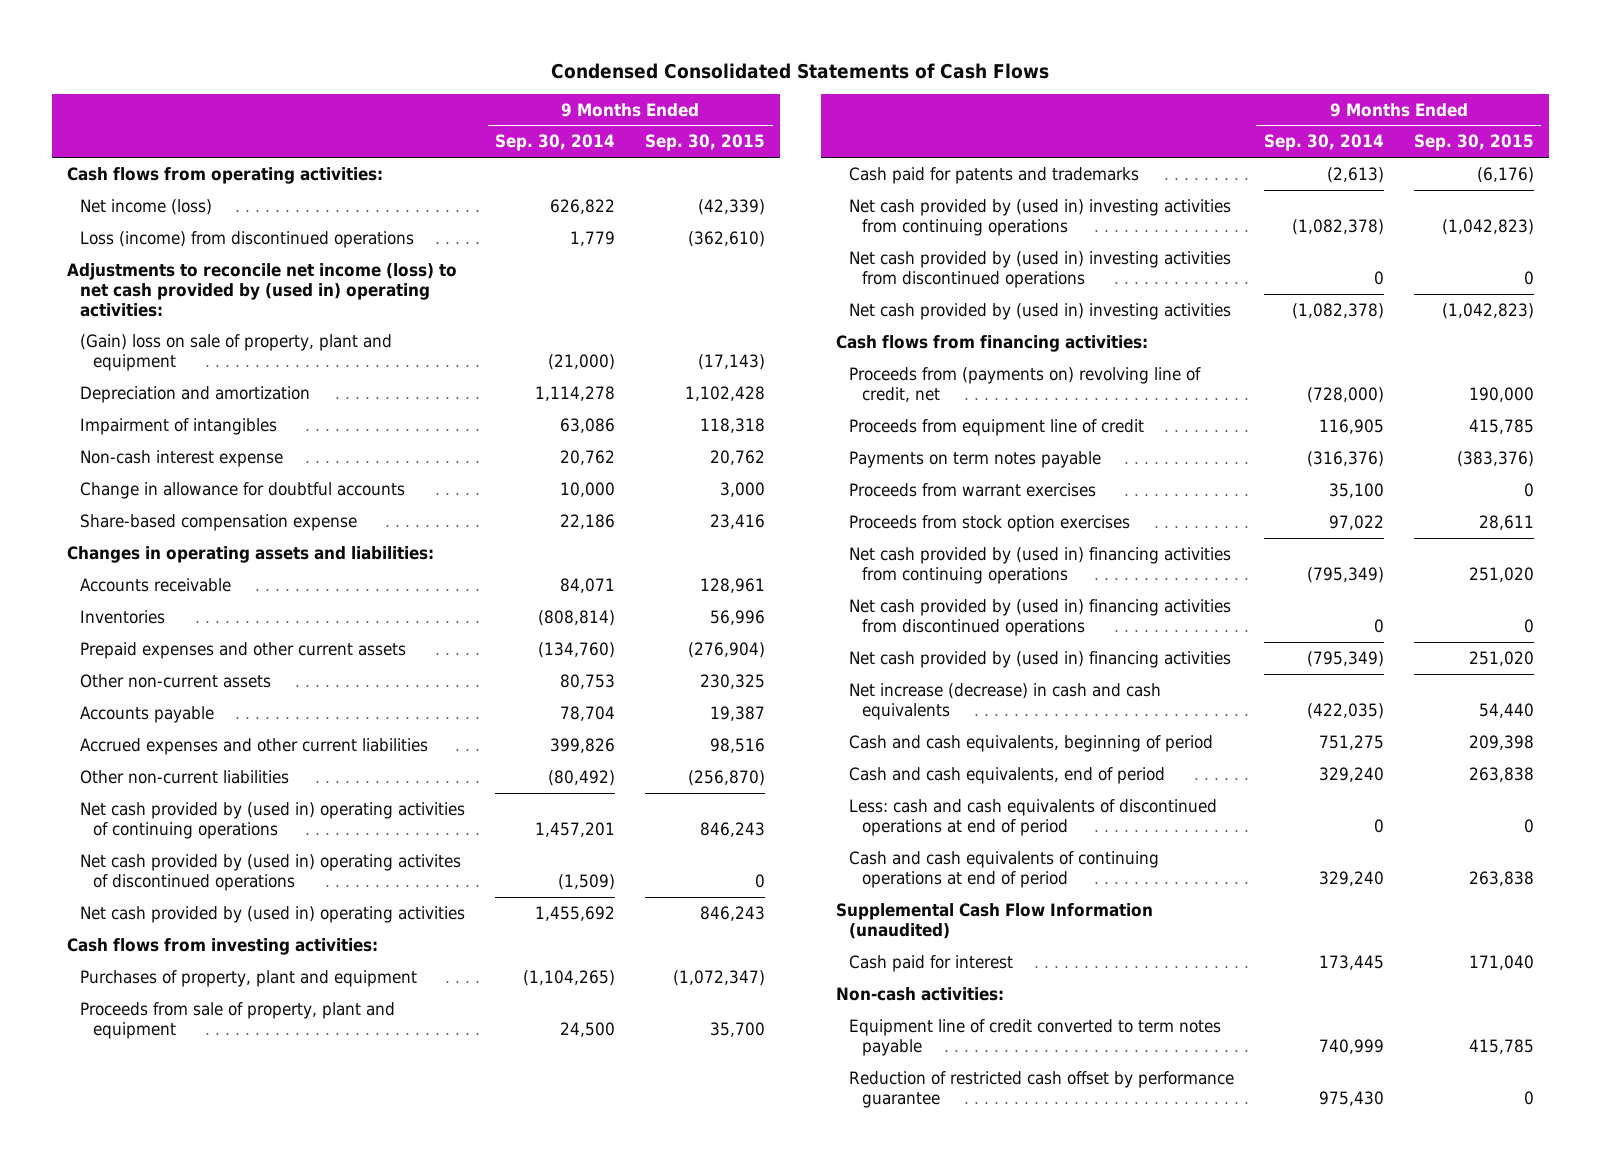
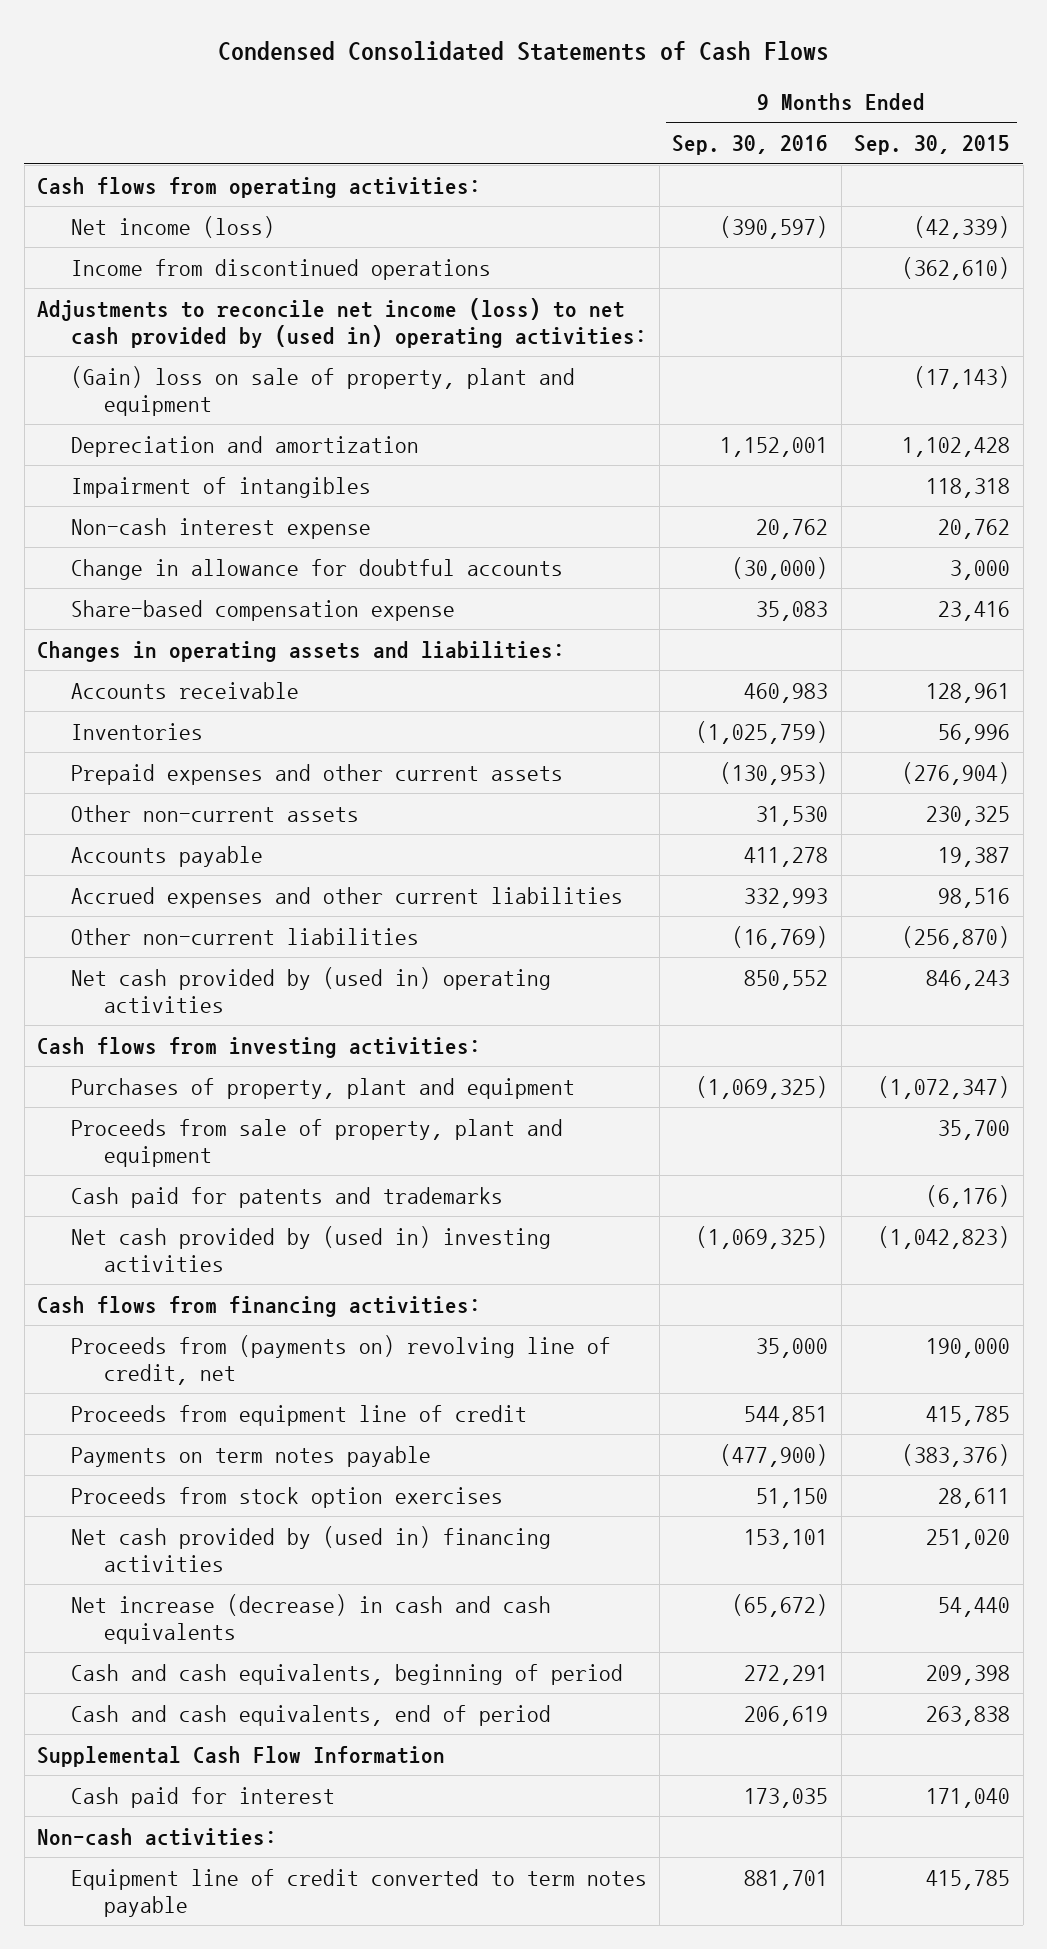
[495,134,616,152] Sep. 30, 2014 -> none
none -> [672,135,829,156] Sep. 30, 2016
[80,230,415,248] Loss (income) from discontinued operations -> [70,258,491,280] Income from discontinued operations
[80,801,466,839] Net cash provided by (used in) operating activities of continuing operations -> none
[80,853,462,891] Net cash provided by (used in) operating activites of discontinued operations -> none
[848,198,1231,236] Net cash provided by (used in) investing activities from continuing operations -> none
[848,250,1231,288] Net cash provided by (used in) investing activities from discontinued operations -> none
[848,482,1096,497] Proceeds from warrant exercises -> none
[848,546,1231,584] Net cash provided by (used in) financing activities from continuing operations -> none
[848,598,1231,636] Net cash provided by (used in) financing activities from discontinued operations -> none
[848,798,1217,836] Less: cash and cash equivalents of discontinued operations at end of period -> none
[848,850,1159,888] Cash and cash equivalents of continuing operations at end of period -> none
[835,902,1153,939] Supplemental Cash Flow Information (unaudited) -> [37,1745,446,1767] Supplemental Cash Flow Information
[848,1070,1234,1108] Reduction of restricted cash offset by performance guarantee -> none

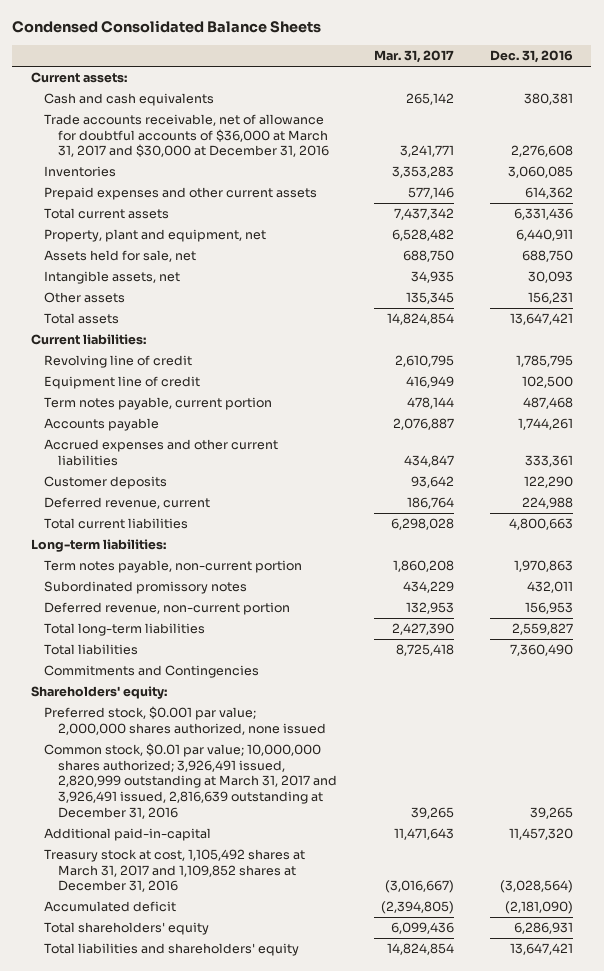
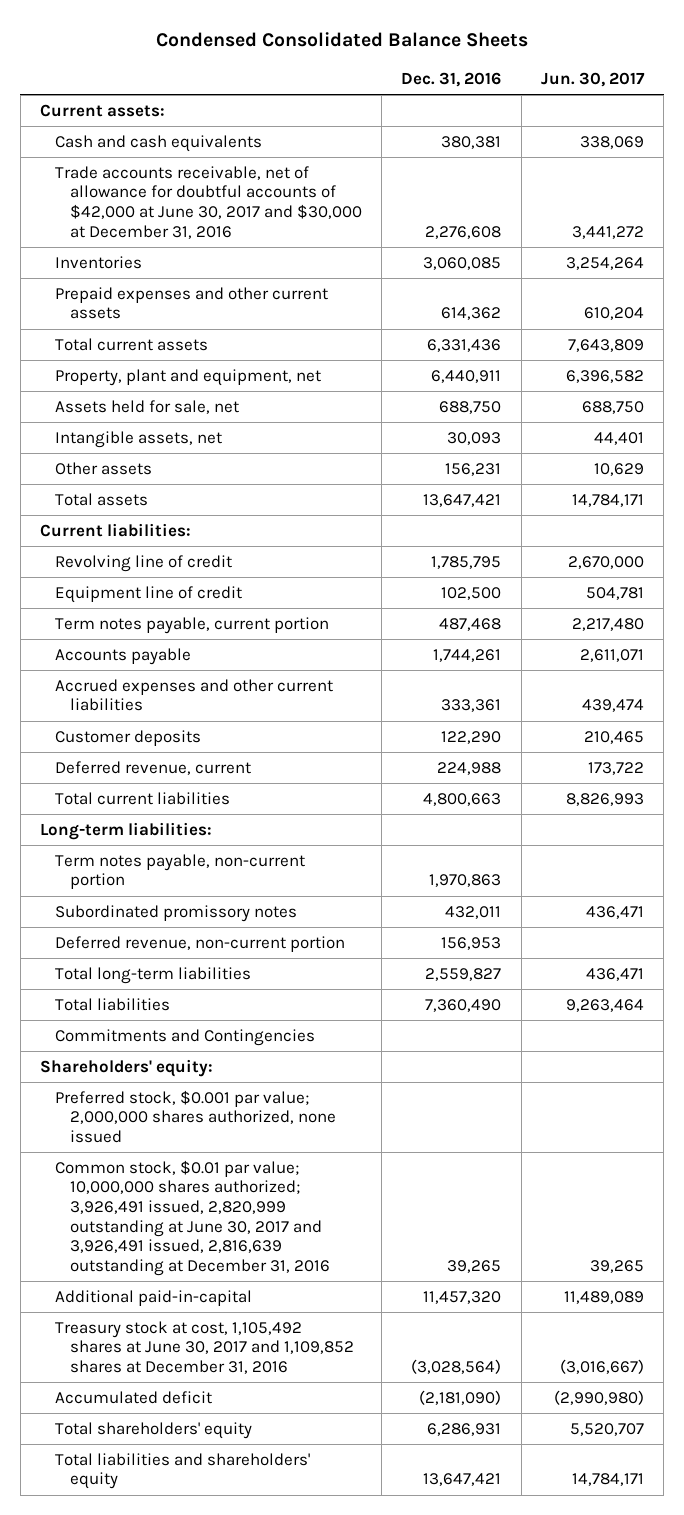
[373,50,454,64] Mar. 31, 2017 -> none
none -> [540,72,645,88] Jun. 30, 2017
[44,114,330,158] Trade accounts receivable, net of allowance for doubtful accounts of $36,000 at March 31, 2017 and $30,000 at December 31, 2016 -> [54,165,362,239] Trade accounts receivable, net of allowance for doubtful accounts of $42,000 at June 30, 2017 and $30,000 at December 31, 2016
[44,743,338,819] Common stock, $0.01 par value; 10,000,000 shares authorized; 3,926,491 issued, 2,820,999 outstanding at March 31, 2017 and 3,926,491 issued, 2,816,639 outstanding at December 31, 2016 -> [54,1159,330,1276] Common stock, $0.01 par value; 10,000,000 shares authorized; 3,926,491 issued, 2,820,999 outstanding at June 30, 2017 and 3,926,491 issued, 2,816,639 outstanding at December 31, 2016
[44,849,306,893] Treasury stock at cost, 1,105,492 shares at March 31, 2017 and 1,109,852 shares at December 31, 2016 -> [54,1320,354,1375] Treasury stock at cost, 1,105,492 shares at June 30, 2017 and 1,109,852 shares at December 31, 2016

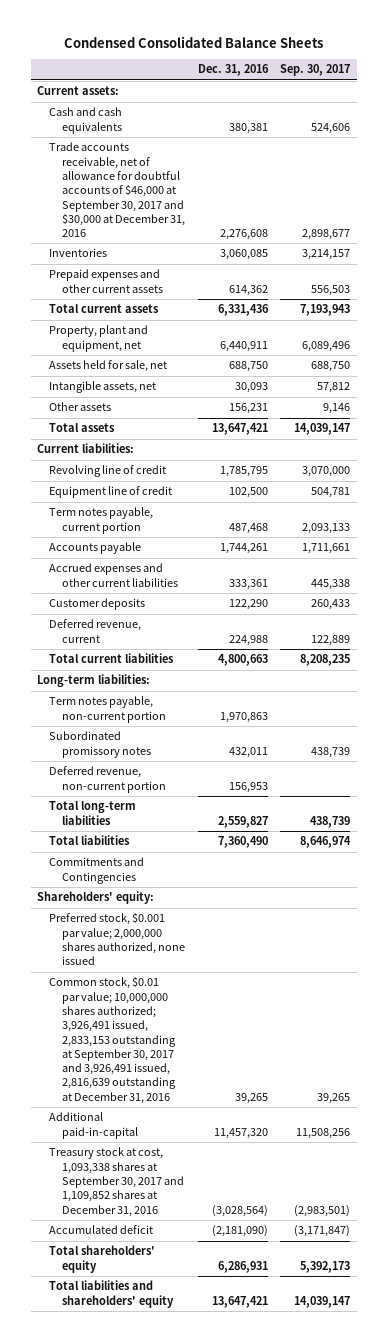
[540,72,645,88] Jun. 30, 2017 -> none
none -> [280,64,351,77] Sep. 30, 2017
[54,165,362,239] Trade accounts receivable, net of allowance for doubtful accounts of $42,000 at June 30, 2017 and $30,000 at December 31, 2016 -> [49,142,185,238] Trade accounts receivable, net of allowance for doubtful accounts of $46,000 at September 30, 2017 and $30,000 at December 31, 2016
[54,1159,330,1276] Common stock, $0.01 par value; 10,000,000 shares authorized; 3,926,491 issued, 2,820,999 outstanding at June 30, 2017 and 3,926,491 issued, 2,816,639 outstanding at December 31, 2016 -> [49,976,176,1104] Common stock, $0.01 par value; 10,000,000 shares authorized; 3,926,491 issued, 2,833,153 outstanding at September 30, 2017 and 3,926,491 issued, 2,816,639 outstanding at December 31, 2016
[54,1320,354,1375] Treasury stock at cost, 1,105,492 shares at June 30, 2017 and 1,109,852 shares at December 31, 2016 -> [49,1147,184,1217] Treasury stock at cost, 1,093,338 shares at September 30, 2017 and 1,109,852 shares at December 31, 2016

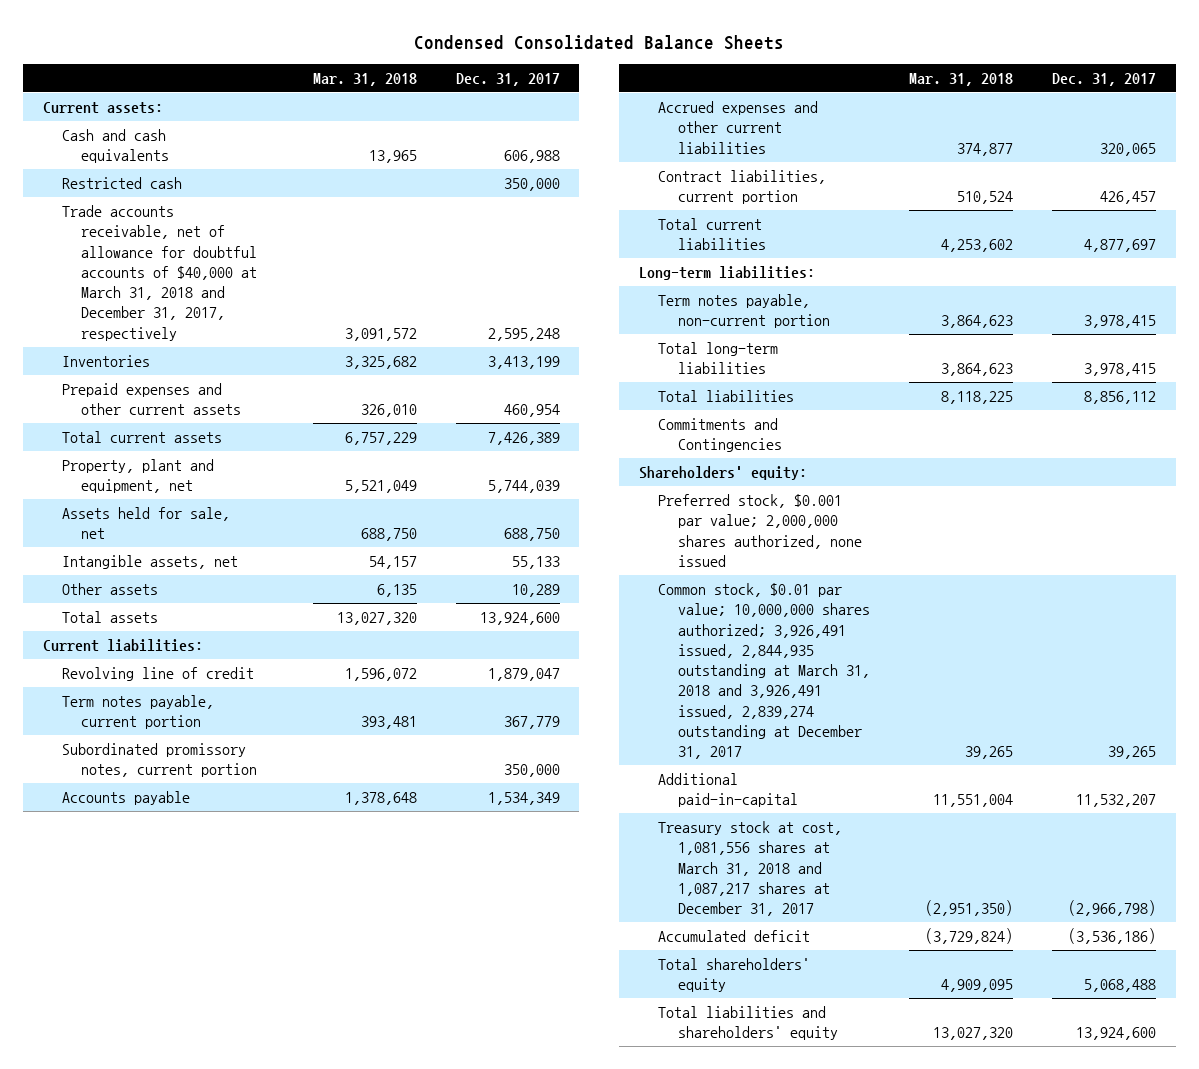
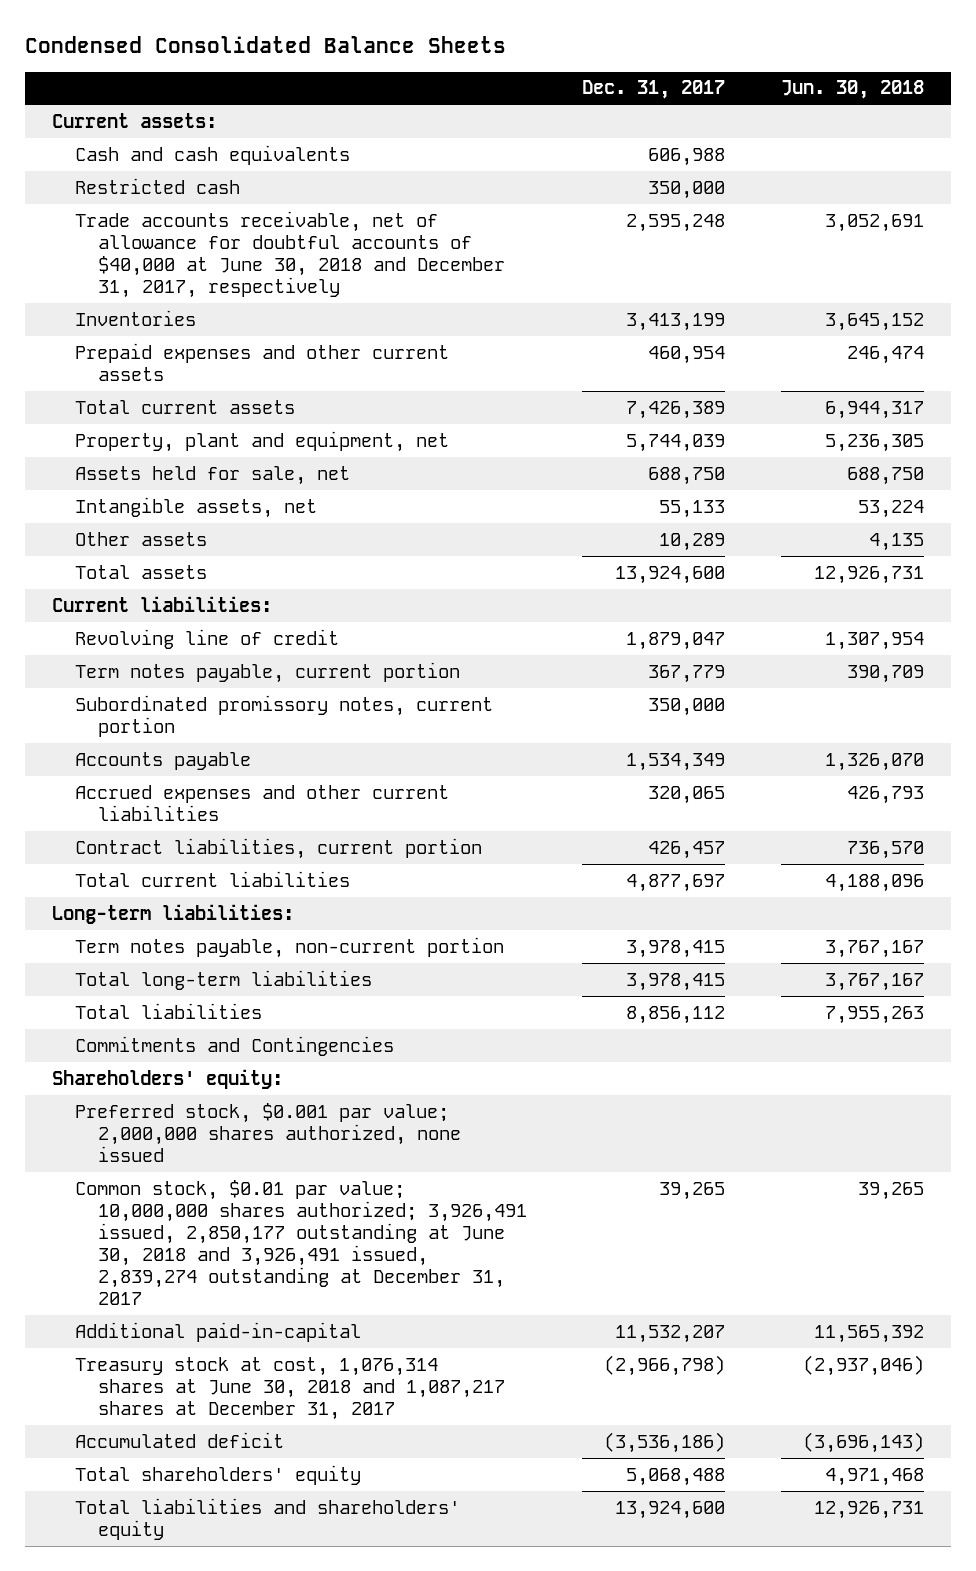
[312,72,417,86] Mar. 31, 2018 -> none
none -> [780,80,924,100] Jun. 30, 2018
[61,205,258,341] Trade accounts receivable, net of allowance for doubtful accounts of $40,000 at March 31, 2018 and December 31, 2017, respectively -> [75,210,506,299] Trade accounts receivable, net of allowance for doubtful accounts of $40,000 at June 30, 2018 and December 31, 2017, respectively
[658,583,870,760] Common stock, $0.01 par value; 10,000,000 shares authorized; 3,926,491 issued, 2,844,935 outstanding at March 31, 2018 and 3,926,491 issued, 2,839,274 outstanding at December 31, 2017 -> [75,1179,528,1306] Common stock, $0.01 par value; 10,000,000 shares authorized; 3,926,491 issued, 2,850,177 outstanding at June 30, 2018 and 3,926,491 issued, 2,839,274 outstanding at December 31, 2017
[658,821,843,917] Treasury stock at cost, 1,081,556 shares at March 31, 2018 and 1,087,217 shares at December 31, 2017 -> [75,1356,506,1420] Treasury stock at cost, 1,076,314 shares at June 30, 2018 and 1,087,217 shares at December 31, 2017

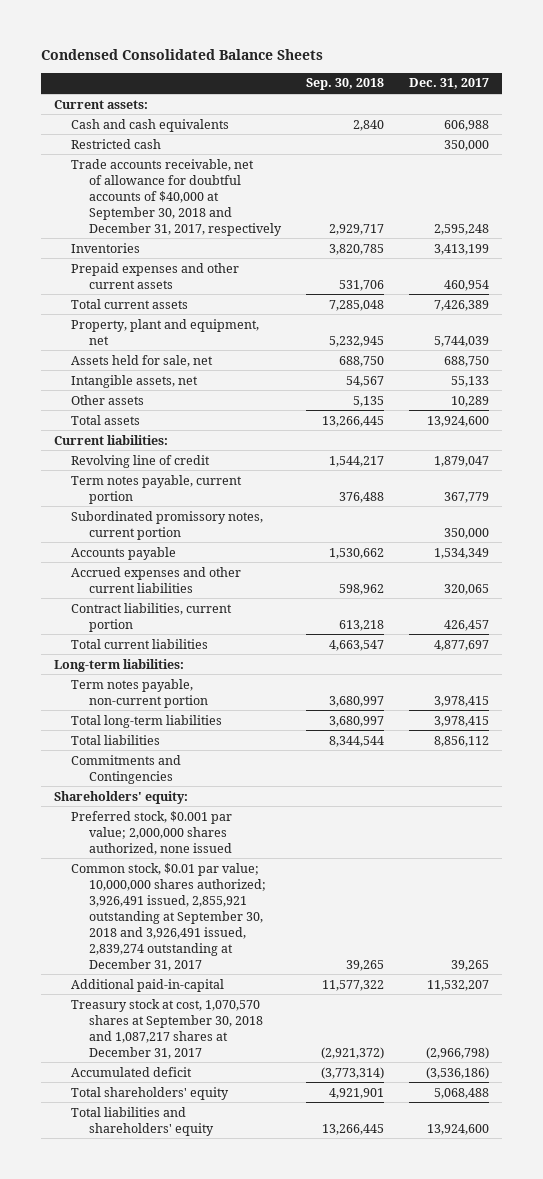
[780,80,924,100] Jun. 30, 2018 -> none
none -> [305,78,384,91] Sep. 30, 2018
[75,210,506,299] Trade accounts receivable, net of allowance for doubtful accounts of $40,000 at June 30, 2018 and December 31, 2017, respectively -> [71,158,282,236] Trade accounts receivable, net of allowance for doubtful accounts of $40,000 at September 30, 2018 and December 31, 2017, respectively
[75,1179,528,1306] Common stock, $0.01 par value; 10,000,000 shares authorized; 3,926,491 issued, 2,850,177 outstanding at June 30, 2018 and 3,926,491 issued, 2,839,274 outstanding at December 31, 2017 -> [71,862,266,971] Common stock, $0.01 par value; 10,000,000 shares authorized; 3,926,491 issued, 2,855,921 outstanding at September 30, 2018 and 3,926,491 issued, 2,839,274 outstanding at December 31, 2017
[75,1356,506,1420] Treasury stock at cost, 1,076,314 shares at June 30, 2018 and 1,087,217 shares at December 31, 2017 -> [71,998,263,1059] Treasury stock at cost, 1,070,570 shares at September 30, 2018 and 1,087,217 shares at December 31, 2017

